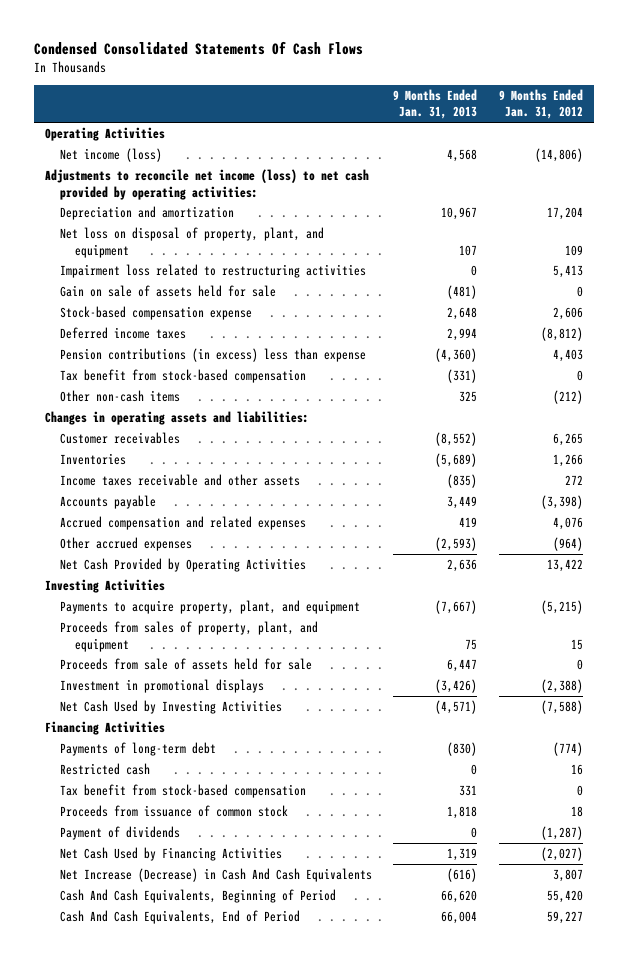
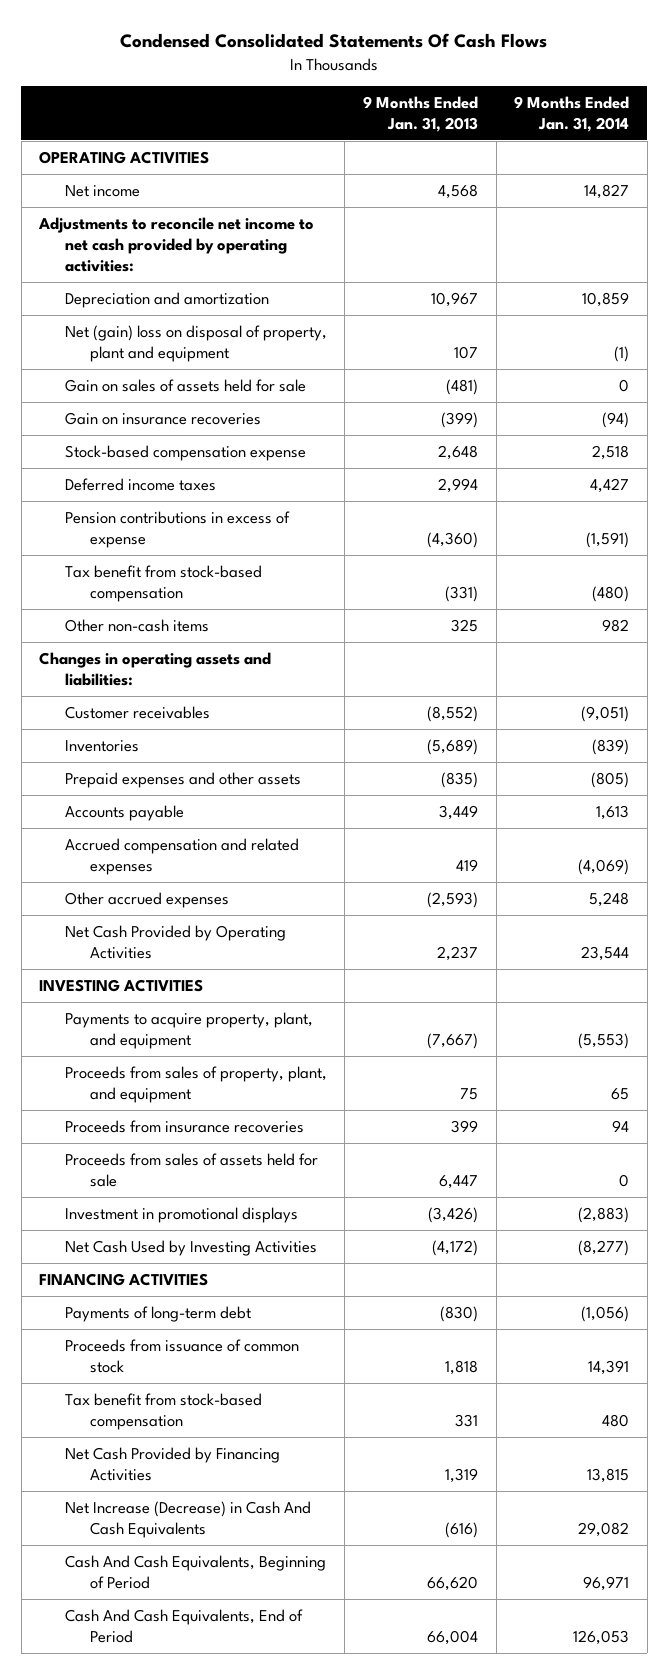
[499,88,584,120] 9 Months Ended Jan. 31, 2012 -> none
none -> [514,96,630,133] 9 Months Ended Jan. 31, 2014
[44,126,165,141] Operating Activities -> [39,150,210,164] OPERATING ACTIVITIES
[59,147,162,162] Net income (loss) -> [64,184,140,197] Net income
[44,168,369,200] Adjustments to reconcile net income (loss) to net cash provided by operating activities: -> [38,216,315,273] Adjustments to reconcile net income to net cash provided by operating activities:
[59,263,366,278] Impairment loss related to restructuring activities -> none
[59,226,324,258] Net loss on disposal of property, plant, and equipment -> [64,324,327,362] Net (gain) loss on disposal of property, plant and equipment
[59,284,276,297] Gain on sale of assets held for sale -> [64,378,306,392] Gain on sales of assets held for sale
none -> [64,411,261,425] Gain on insurance recoveries
[59,347,366,362] Pension contributions (in excess) less than expense -> [64,510,290,548] Pension contributions in excess of expense
[59,473,300,486] Income taxes receivable and other assets -> [64,771,301,788] Prepaid expenses and other assets
[447,558,478,572] 2,636 -> [436,945,478,961] 2,237
[44,578,165,593] Investing Activities -> [39,978,204,992] INVESTING ACTIVITIES
none -> [64,1119,304,1133] Proceeds from insurance recoveries
[59,657,312,670] Proceeds from sale of assets held for sale -> [64,1152,318,1187] Proceeds from sales of assets held for sale
[435,699,478,714] (4,571) -> [431,1239,478,1256] (4,172)
[44,720,165,735] Financing Activities -> [39,1272,209,1286] FINANCING ACTIVITIES
[59,762,150,775] Restricted cash -> none
[59,825,180,840] Payment of dividends -> none
[59,783,306,798] Tax benefit from stock-based compensation -> [64,1392,262,1430] Tax benefit from stock-based compensation
[59,846,282,861] Net Cash Used by Financing Activities -> [64,1446,280,1481] Net Cash Provided by Financing Activities

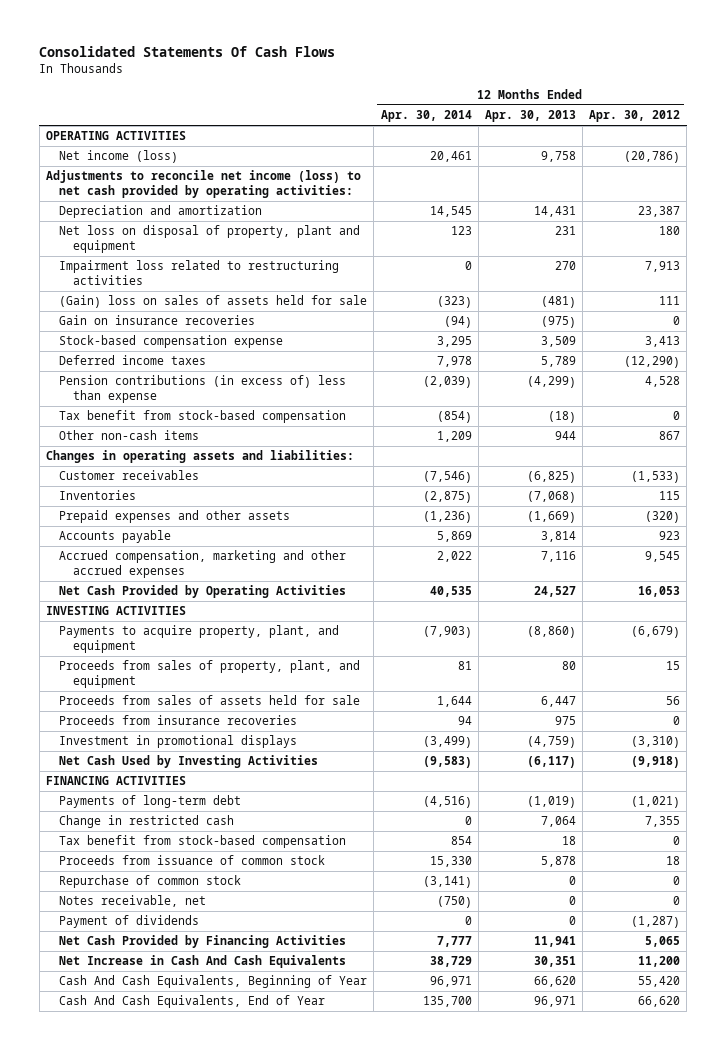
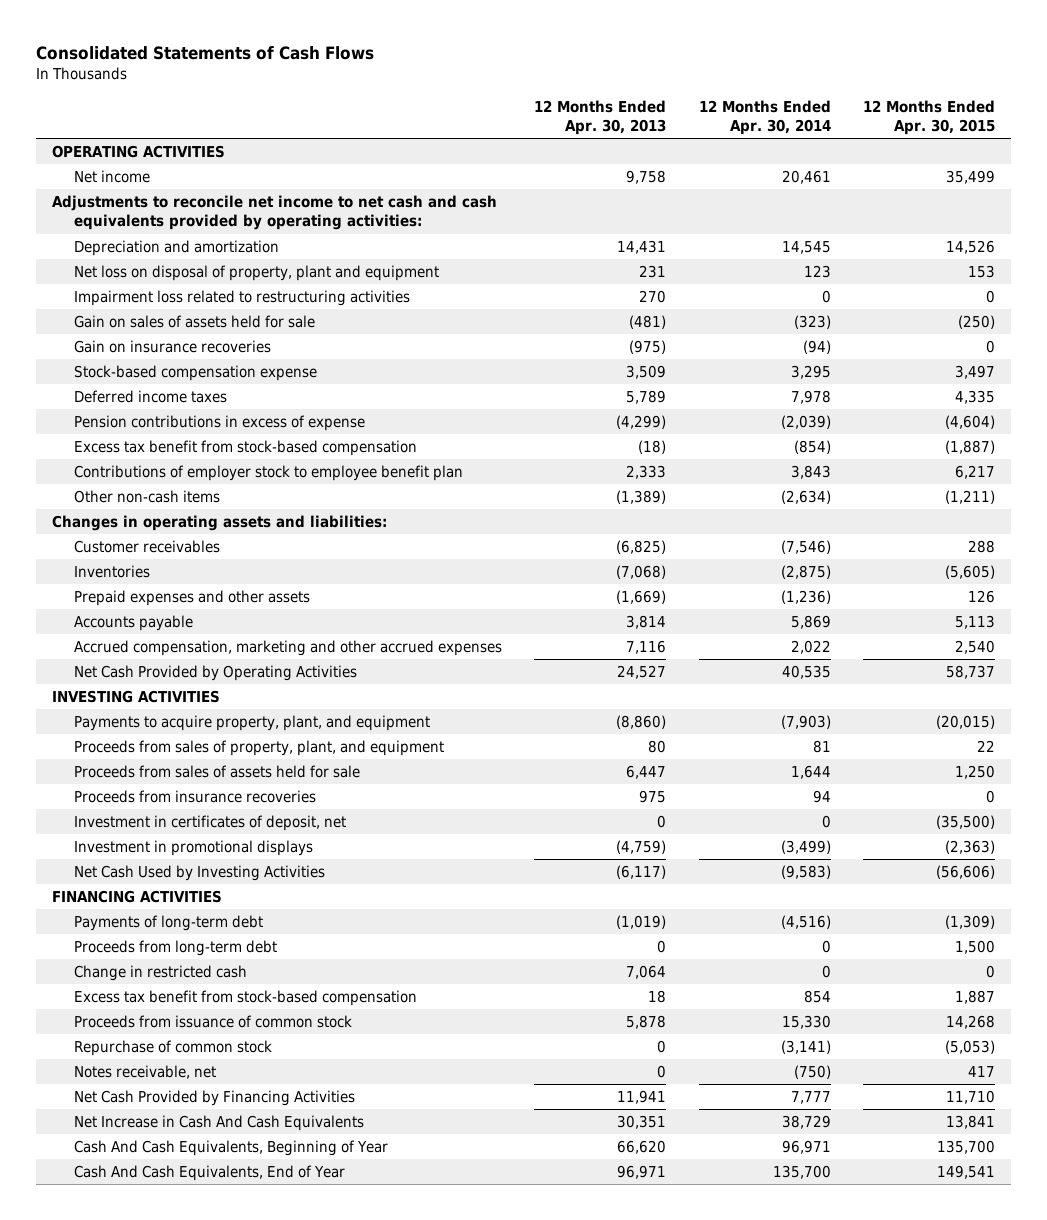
[39,46,336,58] Consolidated Statements Of Cash Flows -> [35,45,374,60] Consolidated Statements of Cash Flows
[589,110,681,123] Apr. 30, 2012 -> none
none -> [862,99,995,136] 12 Months Ended Apr. 30, 2015
[59,150,179,164] Net income (loss) -> [73,170,150,184] Net income
[45,170,361,199] Adjustments to reconcile net income (loss) to net cash provided by operating activities: -> [51,195,497,231] Adjustments to reconcile net income to net cash and cash equivalents provided by operating activities:
[59,295,368,309] (Gain) loss on sales of assets held for sale -> [73,315,315,329] Gain on sales of assets held for sale
[59,375,347,404] Pension contributions (in excess of) less than expense -> [73,415,365,432] Pension contributions in excess of expense
[59,410,347,424] Tax benefit from stock-based compensation -> [73,440,417,457] Excess tax benefit from stock-based compensation
none -> [73,465,463,482] Contributions of employer stock to employee benefit plan
[436,431,472,443] 1,209 -> [780,490,831,505] (2,634)
[554,431,576,441] 944 -> [616,490,667,505] (1,389)
none -> [73,815,346,832] Investment in certificates of deposit, net
none -> [73,940,277,957] Proceeds from long-term debt
[59,835,347,849] Tax benefit from stock-based compensation -> [73,990,417,1007] Excess tax benefit from stock-based compensation
[59,915,200,929] Payment of dividends -> none

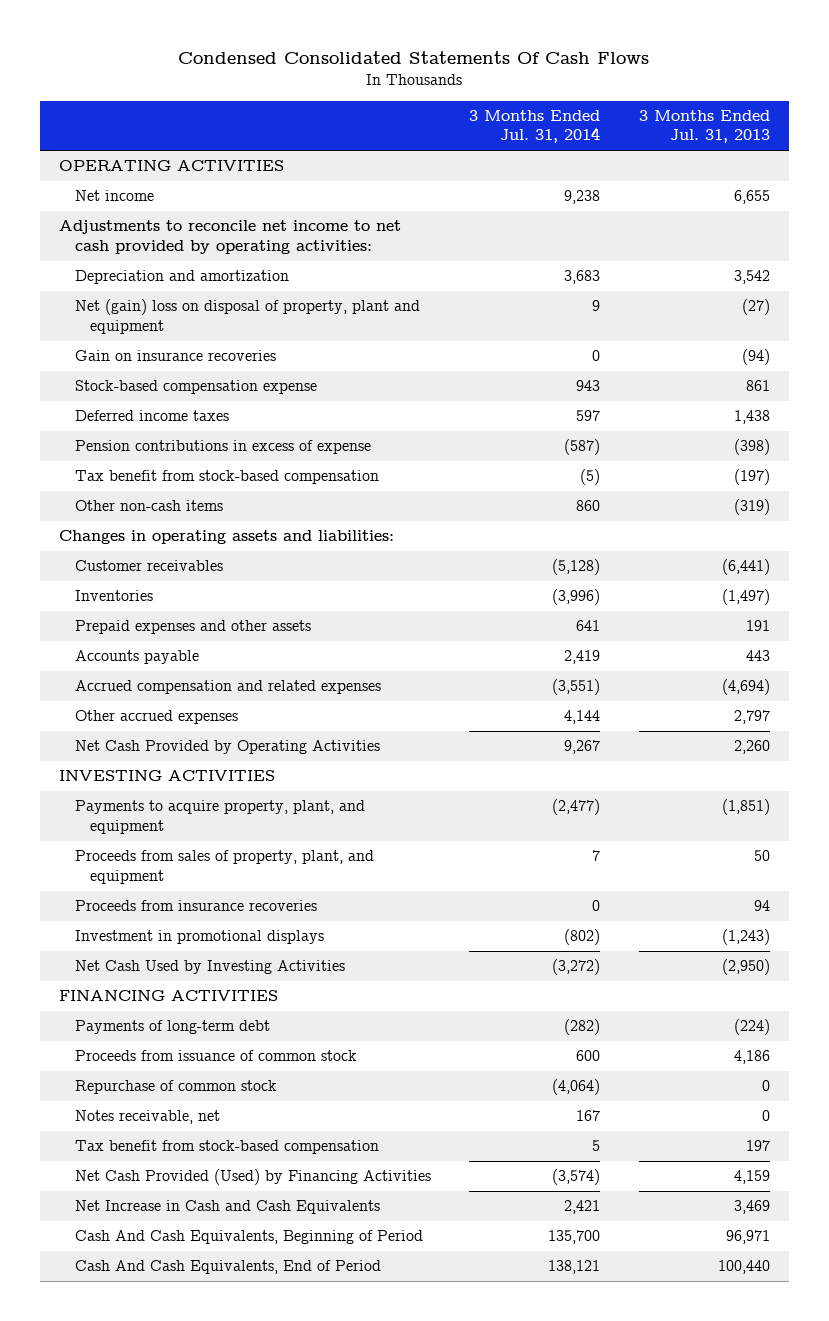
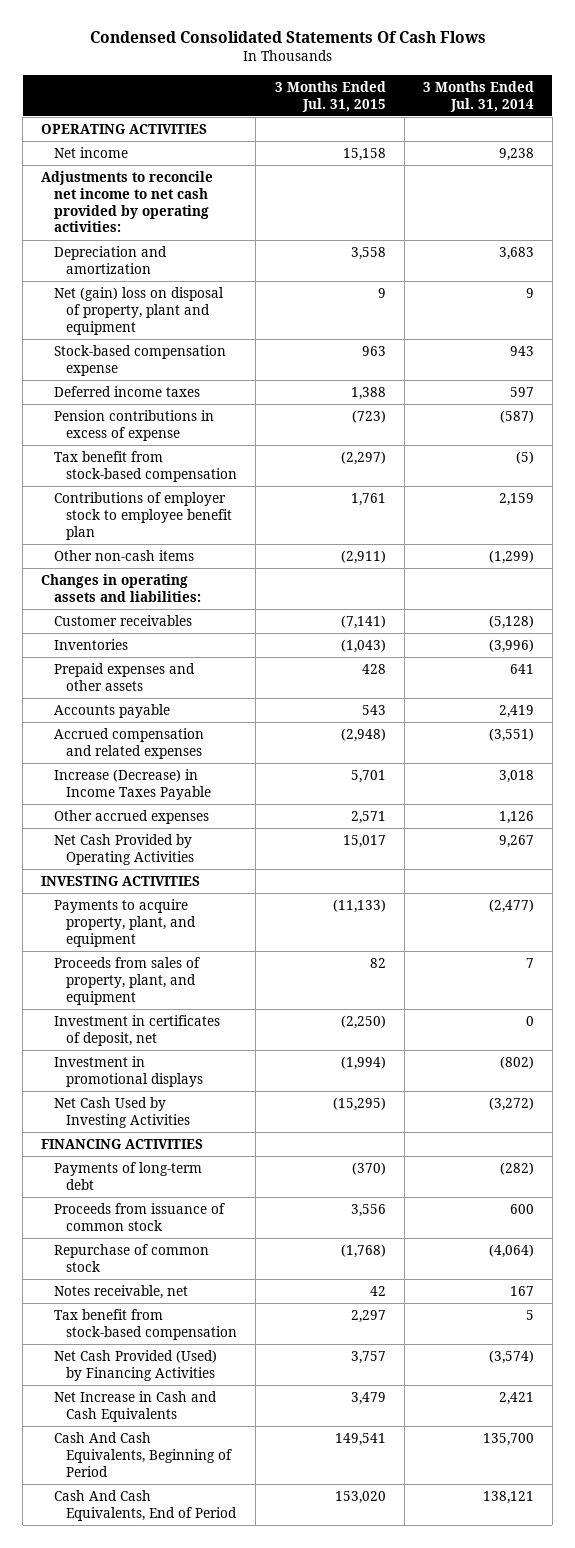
[638,109,770,144] 3 Months Ended Jul. 31, 2013 -> none
none -> [274,80,386,112] 3 Months Ended Jul. 31, 2015
[74,350,276,362] Gain on insurance recoveries -> none
none -> [53,491,233,540] Contributions of employer stock to employee benefit plan
[576,500,601,512] 860 -> [488,549,534,564] (1,299)
none -> [53,768,212,800] Increase (Decrease) in Income Taxes Payable
[564,710,601,725] 4,144 -> [498,810,534,824] 1,126
[74,900,317,912] Proceeds from insurance recoveries -> none
none -> [53,1014,220,1046] Investment in certificates of deposit, net

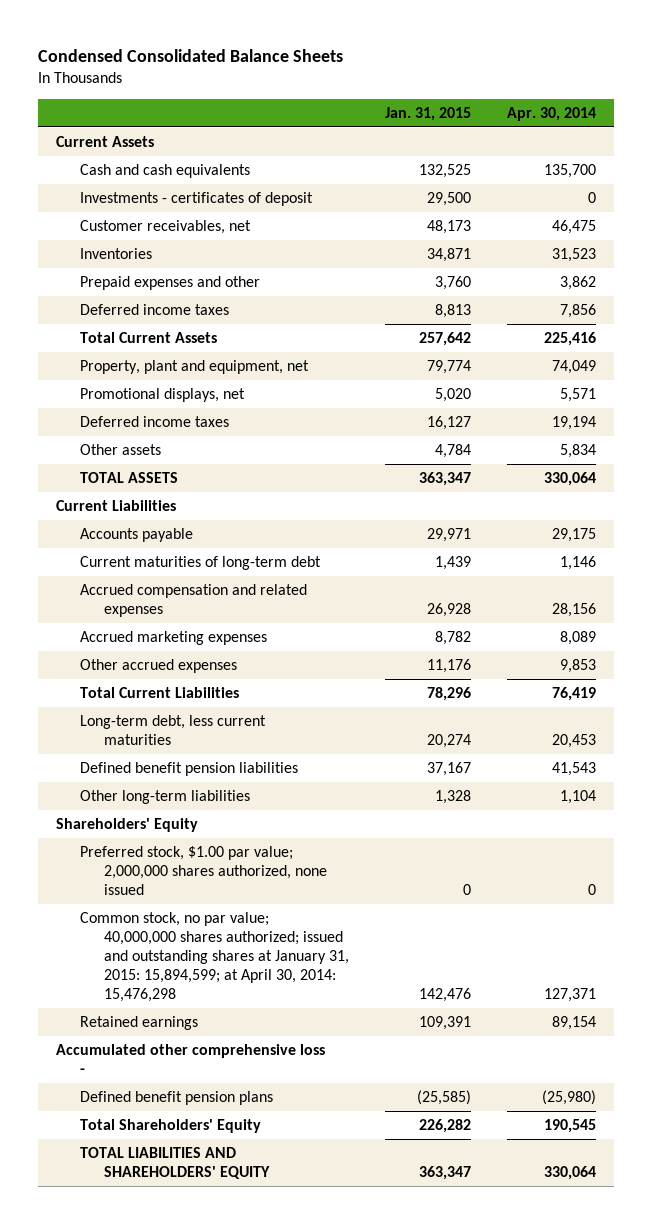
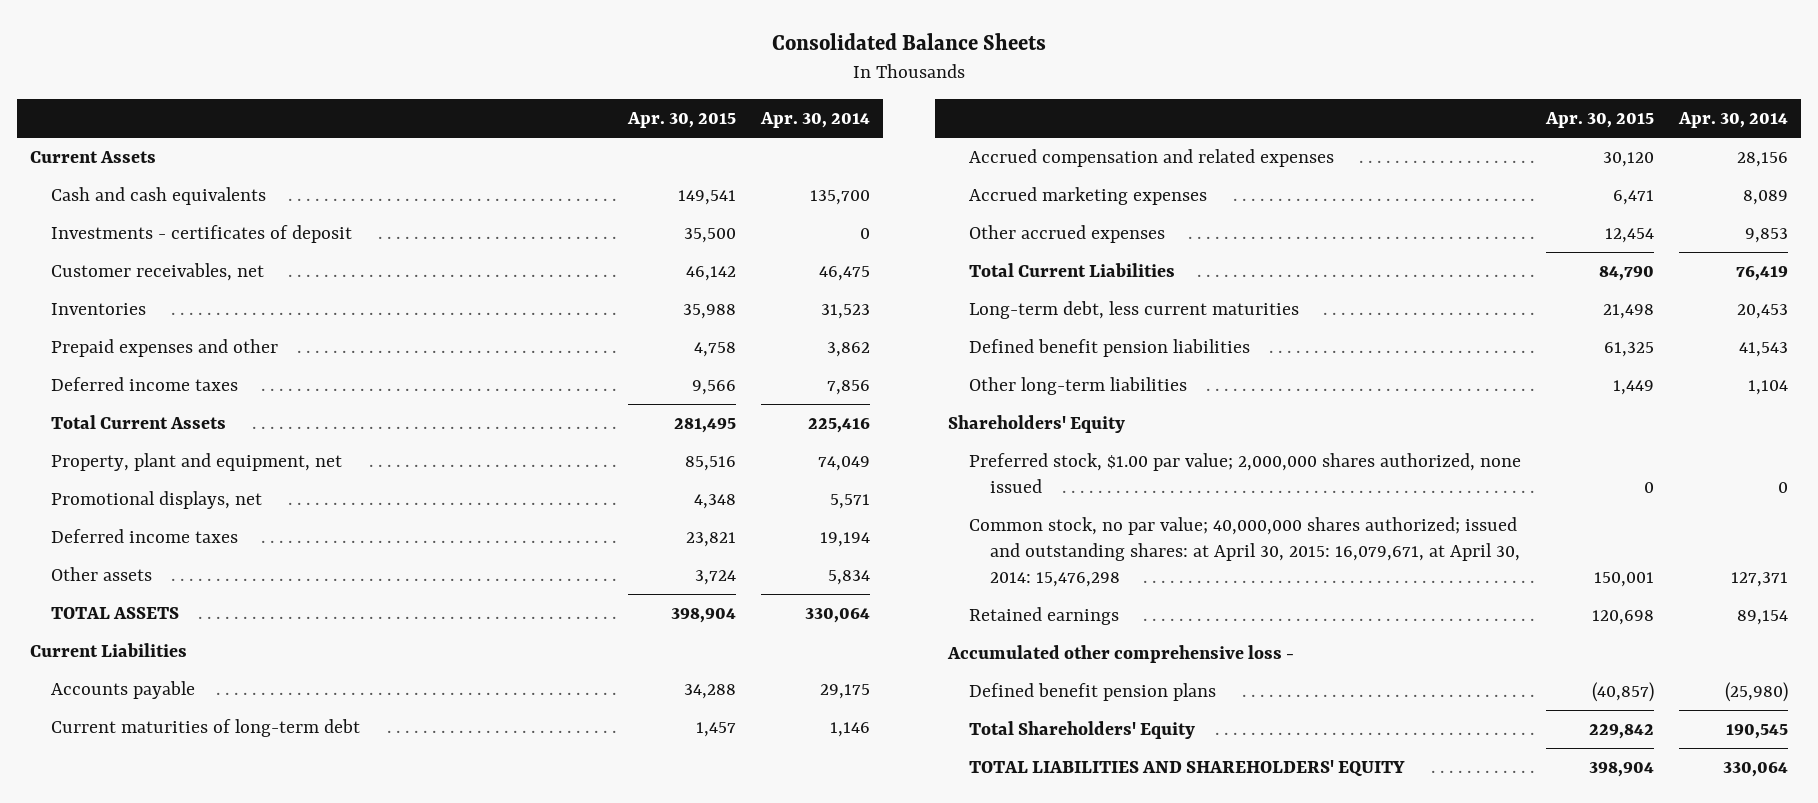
[38,49,344,63] Condensed Consolidated Balance Sheets -> [772,33,1047,51] Consolidated Balance Sheets
[384,106,471,121] Jan. 31, 2015 -> none
none -> [627,112,737,129] Apr. 30, 2015
[79,912,349,1002] Common stock, no par value; 40,000,000 shares authorized; issued and outstanding shares at January 31, 2015: 15,894,599; at April 30, 2014: 15,476,298 -> [968,517,1521,587] Common stock, no par value; 40,000,000 shares authorized; issued and outstanding shares: at April 30, 2015: 16,079,671, at April 30, 2014: 15,476,298

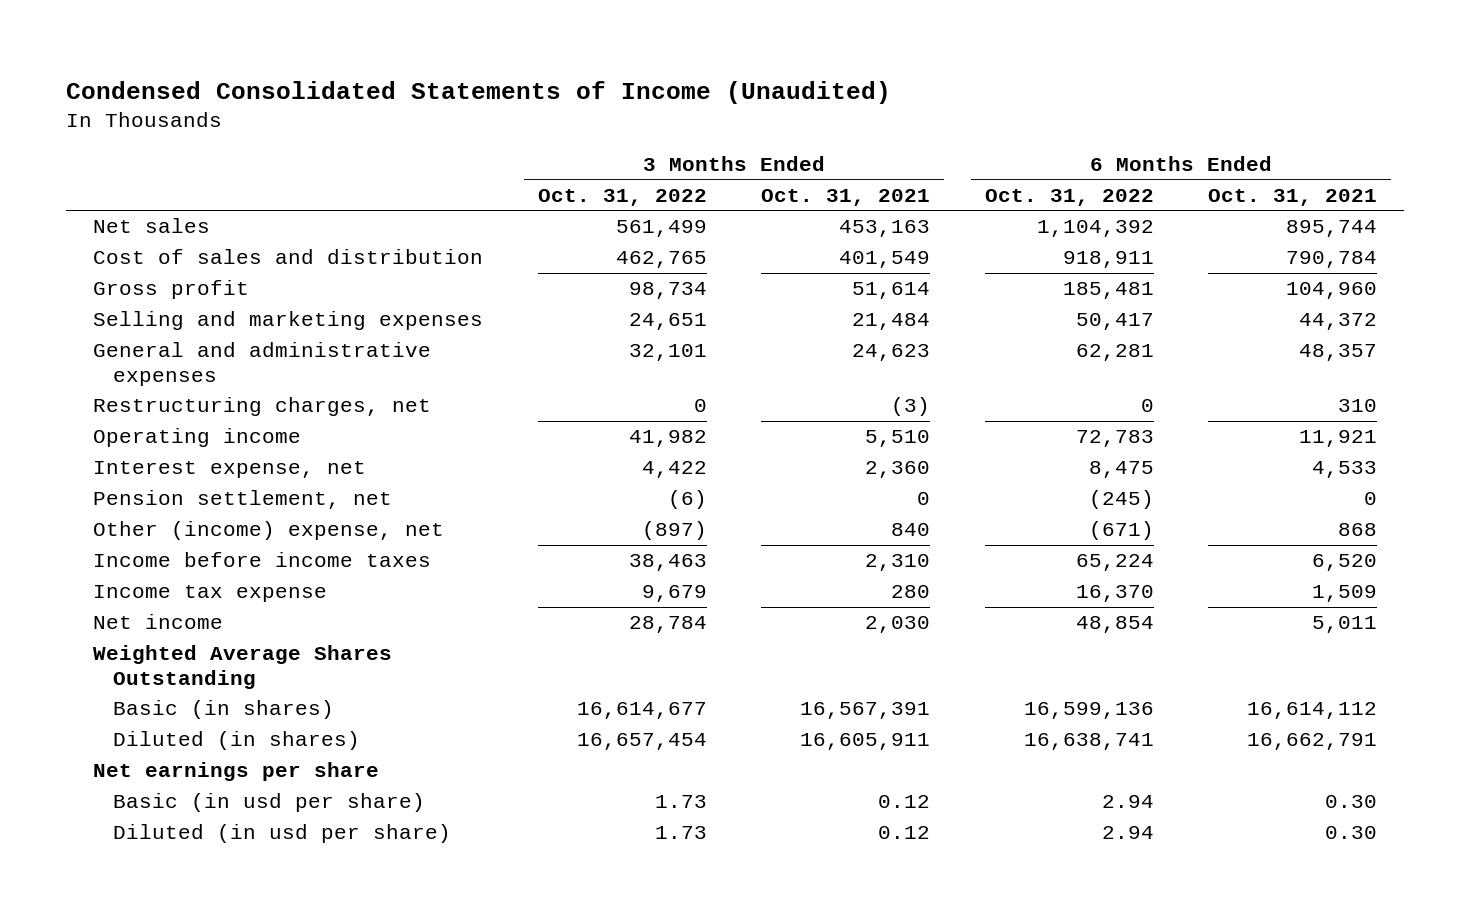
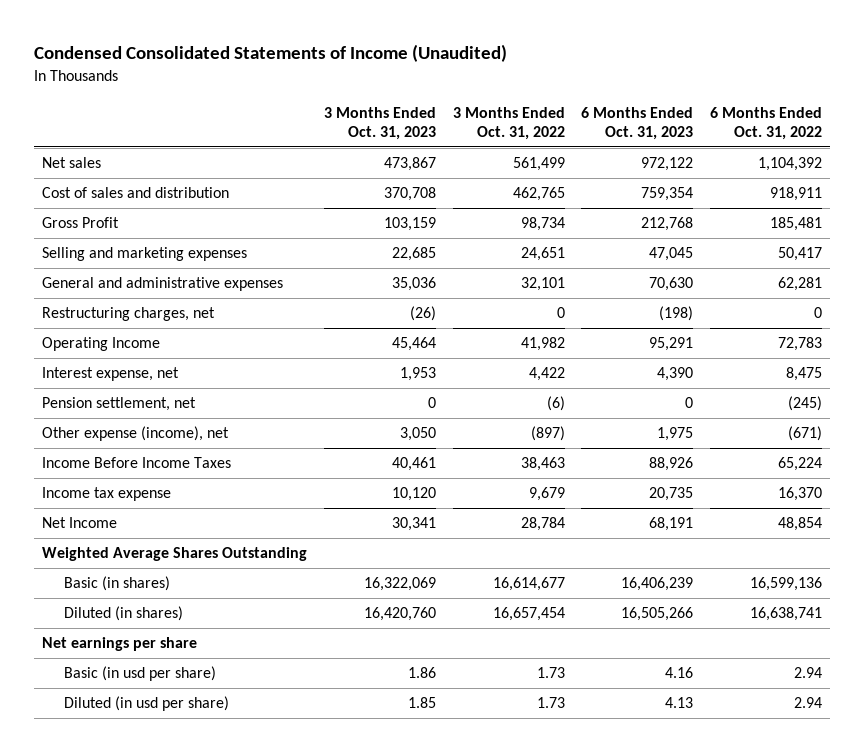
[761,188,931,206] Oct. 31, 2021 -> none
[1208,188,1378,206] Oct. 31, 2021 -> none
none -> [323,106,436,140] 3 Months Ended Oct. 31, 2023
none -> [581,106,694,140] 6 Months Ended Oct. 31, 2023
[93,280,250,300] Gross profit -> [42,217,120,229] Gross Profit
[93,428,302,448] Operating income -> [42,337,161,352] Operating Income
[93,521,445,541] Other (income) expense, net -> [42,426,230,442] Other expense (income), net
[93,552,432,568] Income before income taxes -> [42,457,232,469] Income Before Income Taxes
[93,614,224,630] Net income -> [42,517,118,529] Net Income

